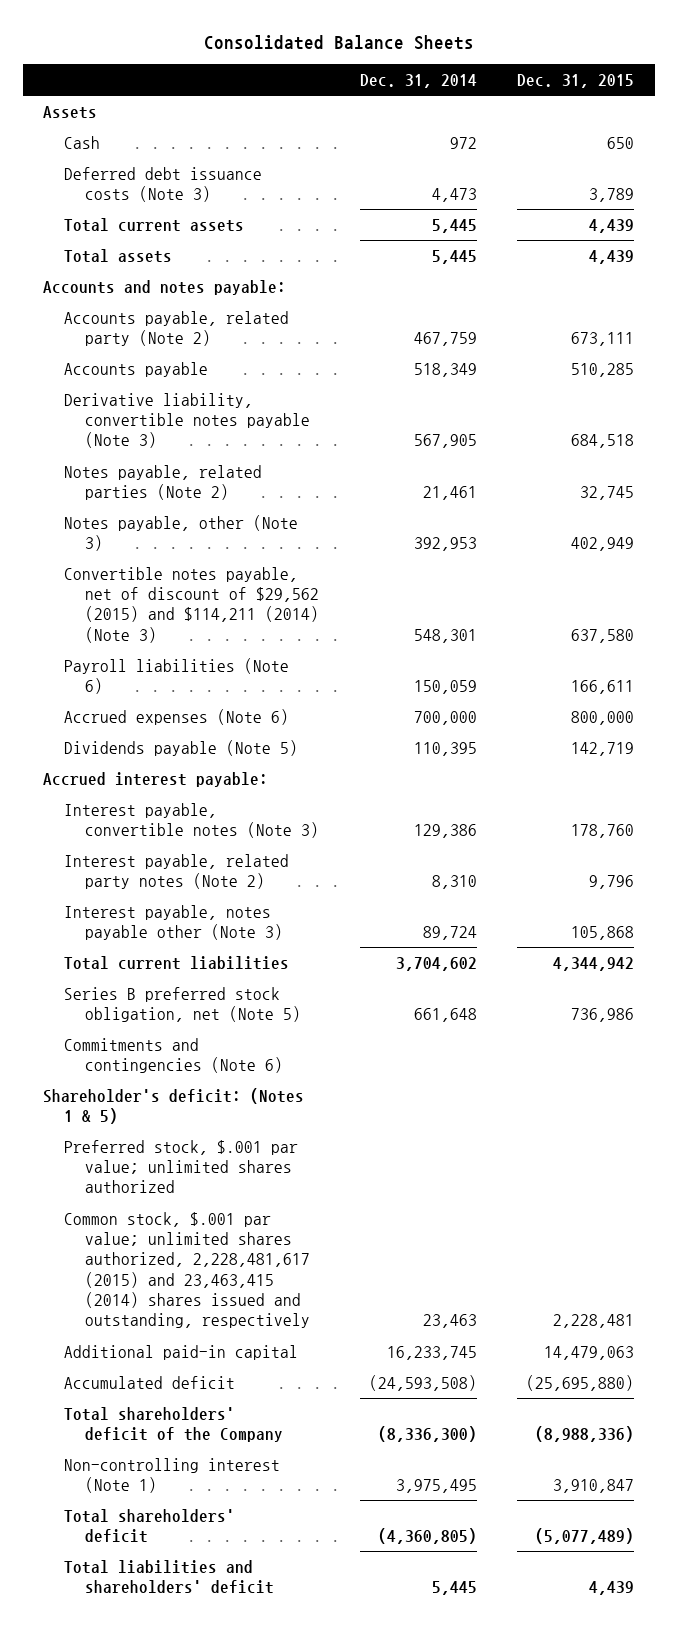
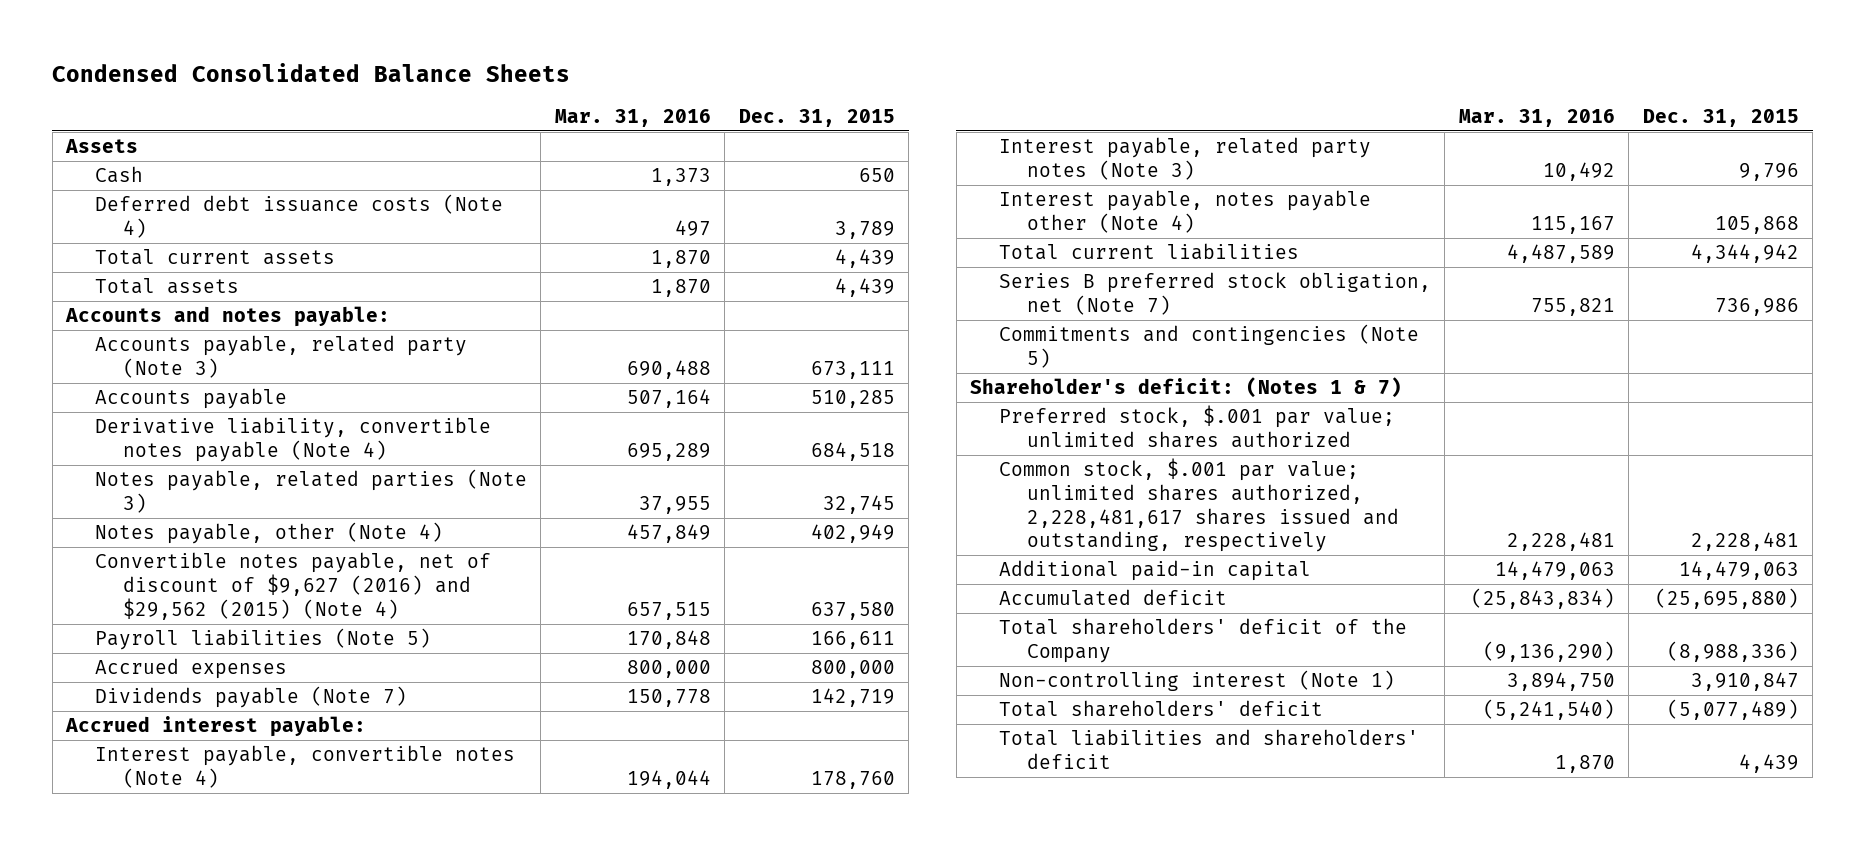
[203,34,474,50] Consolidated Balance Sheets -> [52,62,571,82] Condensed Consolidated Balance Sheets
[359,73,477,88] Dec. 31, 2014 -> none
none -> [554,108,711,127] Mar. 31, 2016
[64,166,263,203] Deferred debt issuance costs (Note 3) -> [94,194,503,239] Deferred debt issuance costs (Note 4)
[64,310,290,347] Accounts payable, related party (Note 2) -> [94,335,467,379] Accounts payable, related party (Note 3)
[64,392,311,449] Derivative liability, convertible notes payable (Note 3) -> [94,417,491,463] Derivative liability, convertible notes payable (Note 4)
[64,464,263,501] Notes payable, related parties (Note 2) -> [94,469,527,514] Notes payable, related parties (Note 3)
[64,514,299,552] Notes payable, other (Note 3) -> [94,522,443,545] Notes payable, other (Note 4)
[64,566,320,643] Convertible notes payable, net of discount of $29,562 (2015) and $114,211 (2014) (Note 3) -> [94,552,491,620] Convertible notes payable, net of discount of $9,627 (2016) and $29,562 (2015) (Note 4)
[64,657,290,695] Payroll liabilities (Note 6) -> [94,628,431,651] Payroll liabilities (Note 5)
[64,708,290,725] Accrued expenses (Note 6) -> [94,658,287,680] Accrued expenses
[64,739,299,756] Dividends payable (Note 5) -> [94,686,407,709] Dividends payable (Note 7)
[64,802,320,839] Interest payable, convertible notes (Note 3) -> [94,745,515,789] Interest payable, convertible notes (Note 4)
[64,853,290,890] Interest payable, related party notes (Note 2) -> [998,137,1371,181] Interest payable, related party notes (Note 3)
[64,904,284,941] Interest payable, notes payable other (Note 3) -> [998,190,1371,234] Interest payable, notes payable other (Note 4)
[64,986,302,1023] Series B preferred stock obligation, net (Note 5) -> [998,272,1431,316] Series B preferred stock obligation, net (Note 7)
[64,1037,284,1074] Commitments and contingencies (Note 6) -> [998,324,1419,369] Commitments and contingencies (Note 5)
[42,1087,304,1125] Shareholder's deficit: (Notes 1 & 5) -> [970,377,1403,399] Shareholder's deficit: (Notes 1 & 7)
[64,1211,311,1329] Common stock, $.001 par value; unlimited shares authorized, 2,228,481,617 (2015) and 23,463,415 (2014) shares issued and outstanding, respectively -> [998,458,1400,553] Common stock, $.001 par value; unlimited shares authorized, 2,228,481,617 shares issued and outstanding, respectively

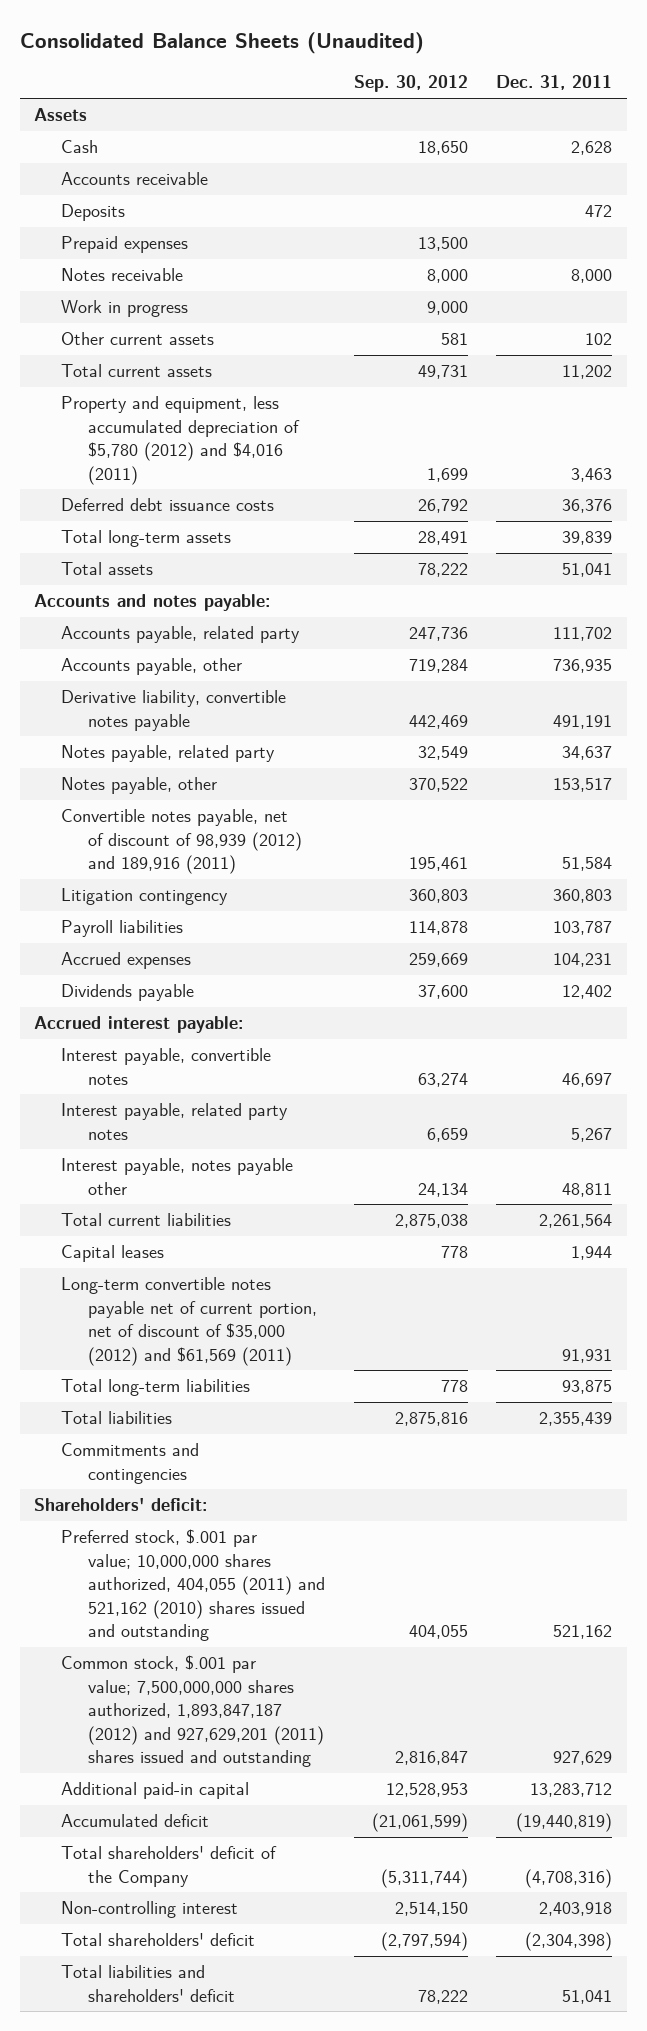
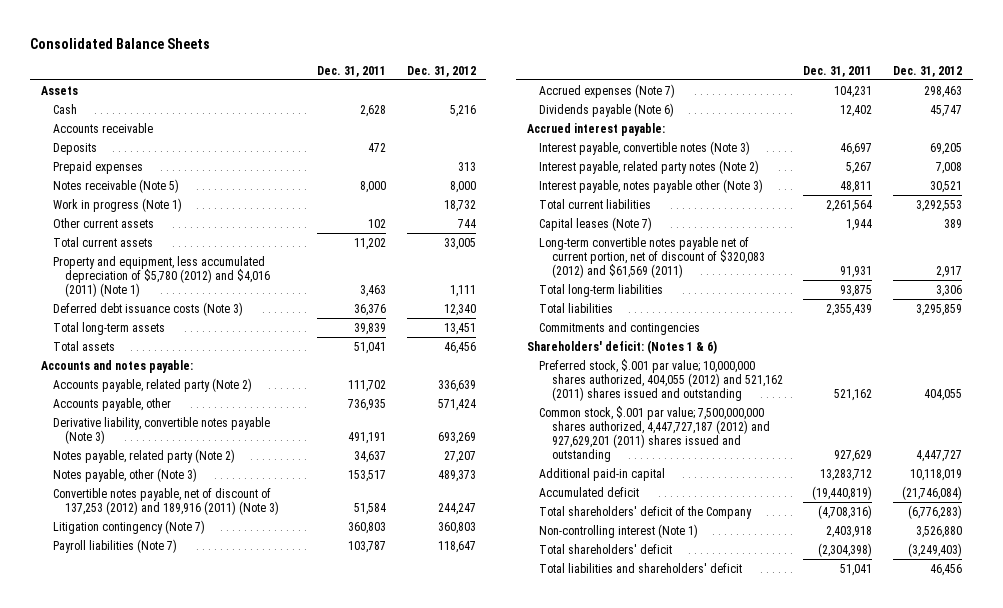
[19,32,424,55] Consolidated Balance Sheets (Unaudited) -> [30,37,211,49] Consolidated Balance Sheets
[353,75,468,93] Sep. 30, 2012 -> none
none -> [406,65,476,77] Dec. 31, 2012
[61,268,184,282] Notes receivable -> [52,178,179,193] Notes receivable (Note 5)
[61,300,189,318] Work in progress -> [52,197,182,212] Work in progress (Note 1)
[61,396,300,485] Property and equipment, less accumulated depreciation of $5,780 (2012) and $4,016 (2011) -> [52,255,271,297] Property and equipment, less accumulated depreciation of $5,780 (2012) and $4,016 (2011) (Note 1)
[61,498,275,512] Deferred debt issuance costs -> [52,301,243,316] Deferred debt issuance costs (Note 3)
[61,626,301,644] Accounts payable, related party -> [52,377,252,392] Accounts payable, related party (Note 2)
[61,690,287,731] Derivative liability, convertible notes payable -> [52,416,270,444] Derivative liability, convertible notes payable (Note 3)
[61,745,276,763] Notes payable, related party -> [52,448,235,463] Notes payable, related party (Note 2)
[61,777,218,795] Notes payable, other -> [52,467,197,482] Notes payable, other (Note 3)
[61,809,302,875] Convertible notes payable, net of discount of 98,939 (2012) and 189,916 (2011) -> [52,487,280,515] Convertible notes payable, net of discount of 137,253 (2012) and 189,916 (2011) (Note 3)
[61,888,229,906] Litigation contingency -> [52,519,205,534] Litigation contingency (Note 7)
[61,920,184,938] Payroll liabilities -> [52,538,177,553] Payroll liabilities (Note 7)
[61,952,192,970] Accrued expenses -> [539,83,676,98] Accrued expenses (Note 7)
[61,984,195,1002] Dividends payable -> [539,102,675,117] Dividends payable (Note 6)
[61,1048,272,1085] Interest payable, convertible notes -> [539,140,751,155] Interest payable, convertible notes (Note 3)
[61,1103,289,1140] Interest payable, related party notes -> [539,159,760,174] Interest payable, related party notes (Note 2)
[61,1158,294,1195] Interest payable, notes payable other -> [539,178,764,193] Interest payable, notes payable other (Note 3)
[61,1245,165,1263] Capital leases -> [539,216,653,231] Capital leases (Note 7)
[61,1277,317,1366] Long-term convertible notes payable net of current portion, net of discount of $35,000 (2012) and $61,569 (2011) -> [539,236,765,278] Long-term convertible notes payable net of current portion, net of discount of $320,083 (2012) and $61,569 (2011)
[34,1498,208,1512] Shareholders' deficit: -> [526,339,717,354] Shareholders' deficit: (Notes 1 & 6)
[61,1529,325,1642] Preferred stock, $.001 par value; 10,000,000 shares authorized, 404,055 (2011) and 521,162 (2010) shares issued and outstanding -> [539,358,783,401] Preferred stock, $.001 par value; 10,000,000 shares authorized, 404,055 (2012) and 521,162 (2011) shares issued and outstanding
[61,1655,324,1768] Common stock, $.001 par value; 7,500,000,000 shares authorized, 1,893,847,187 (2012) and 927,629,201 (2011) shares issued and outstanding -> [539,405,770,462] Common stock, $.001 par value; 7,500,000,000 shares authorized, 4,447,727,187 (2012) and 927,629,201 (2011) shares issued and outstanding
[61,1901,239,1919] Non-controlling interest -> [539,523,699,538] Non-controlling interest (Note 1)

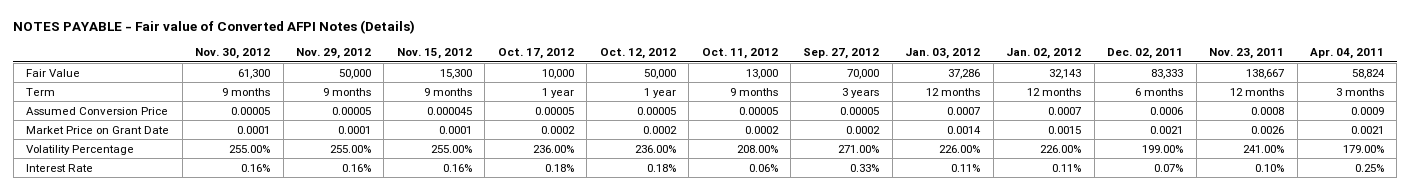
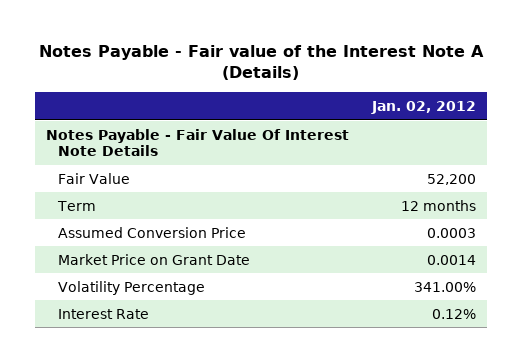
[13,20,416,35] NOTES PAYABLE - Fair value of Converted AFPI Notes (Details) -> [39,44,485,81] Notes Payable - Fair value of the Interest Note A (Details)
[195,48,271,60] Nov. 30, 2012 -> none
[295,48,371,60] Nov. 29, 2012 -> none
[396,48,472,60] Nov. 15, 2012 -> none
[497,48,574,60] Oct. 17, 2012 -> none
[599,48,676,60] Oct. 12, 2012 -> none
[701,48,778,60] Oct. 11, 2012 -> none
[803,48,880,60] Sep. 27, 2012 -> none
[905,48,981,60] Jan. 03, 2012 -> none
[1107,48,1184,60] Dec. 02, 2011 -> none
[1209,48,1285,60] Nov. 23, 2011 -> none
[1309,48,1384,60] Apr. 04, 2011 -> none
none -> [46,128,350,156] Notes Payable - Fair Value Of Interest Note Details
[1049,68,1082,79] 32,143 -> [426,173,476,185] 52,200
[1048,106,1082,115] 0.0007 -> [426,227,476,238] 0.0003
[1048,125,1082,134] 0.0015 -> [426,254,476,265] 0.0014
[1040,144,1082,153] 226.00% -> [413,281,476,292] 341.00%
[1052,163,1082,172] 0.11% -> [431,308,476,319] 0.12%

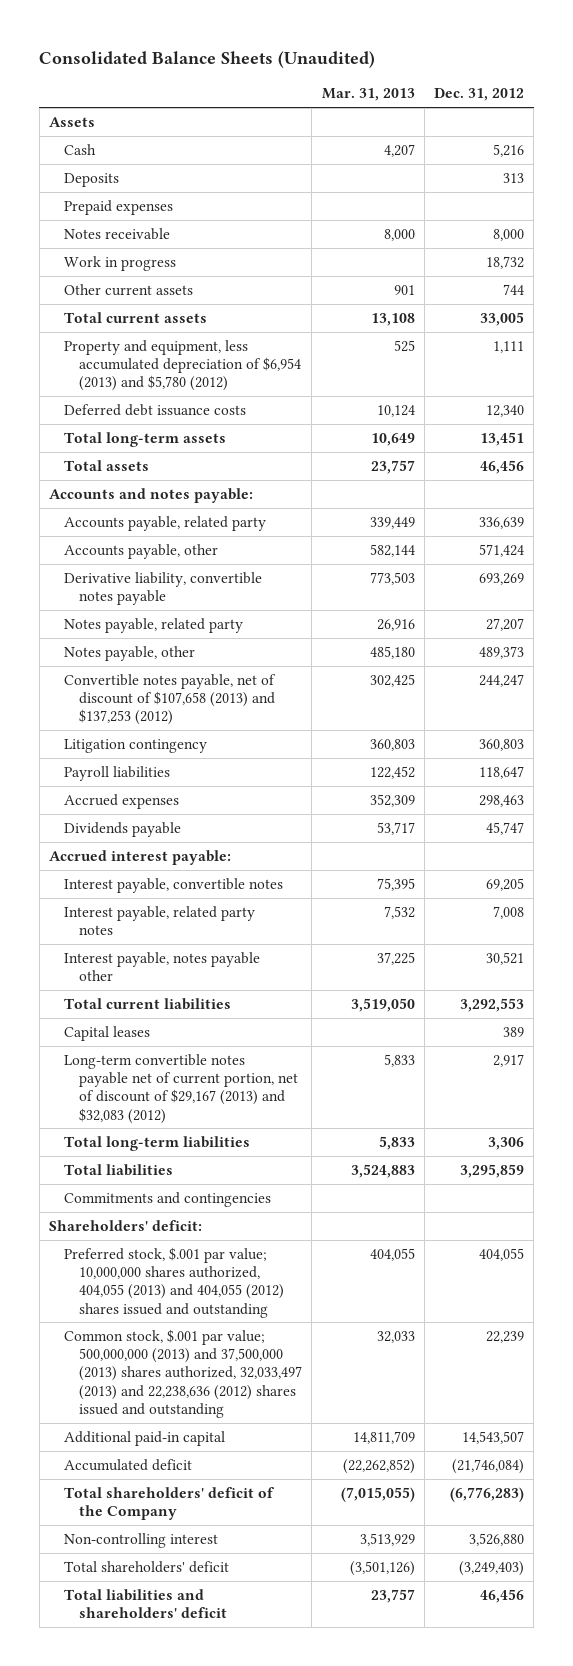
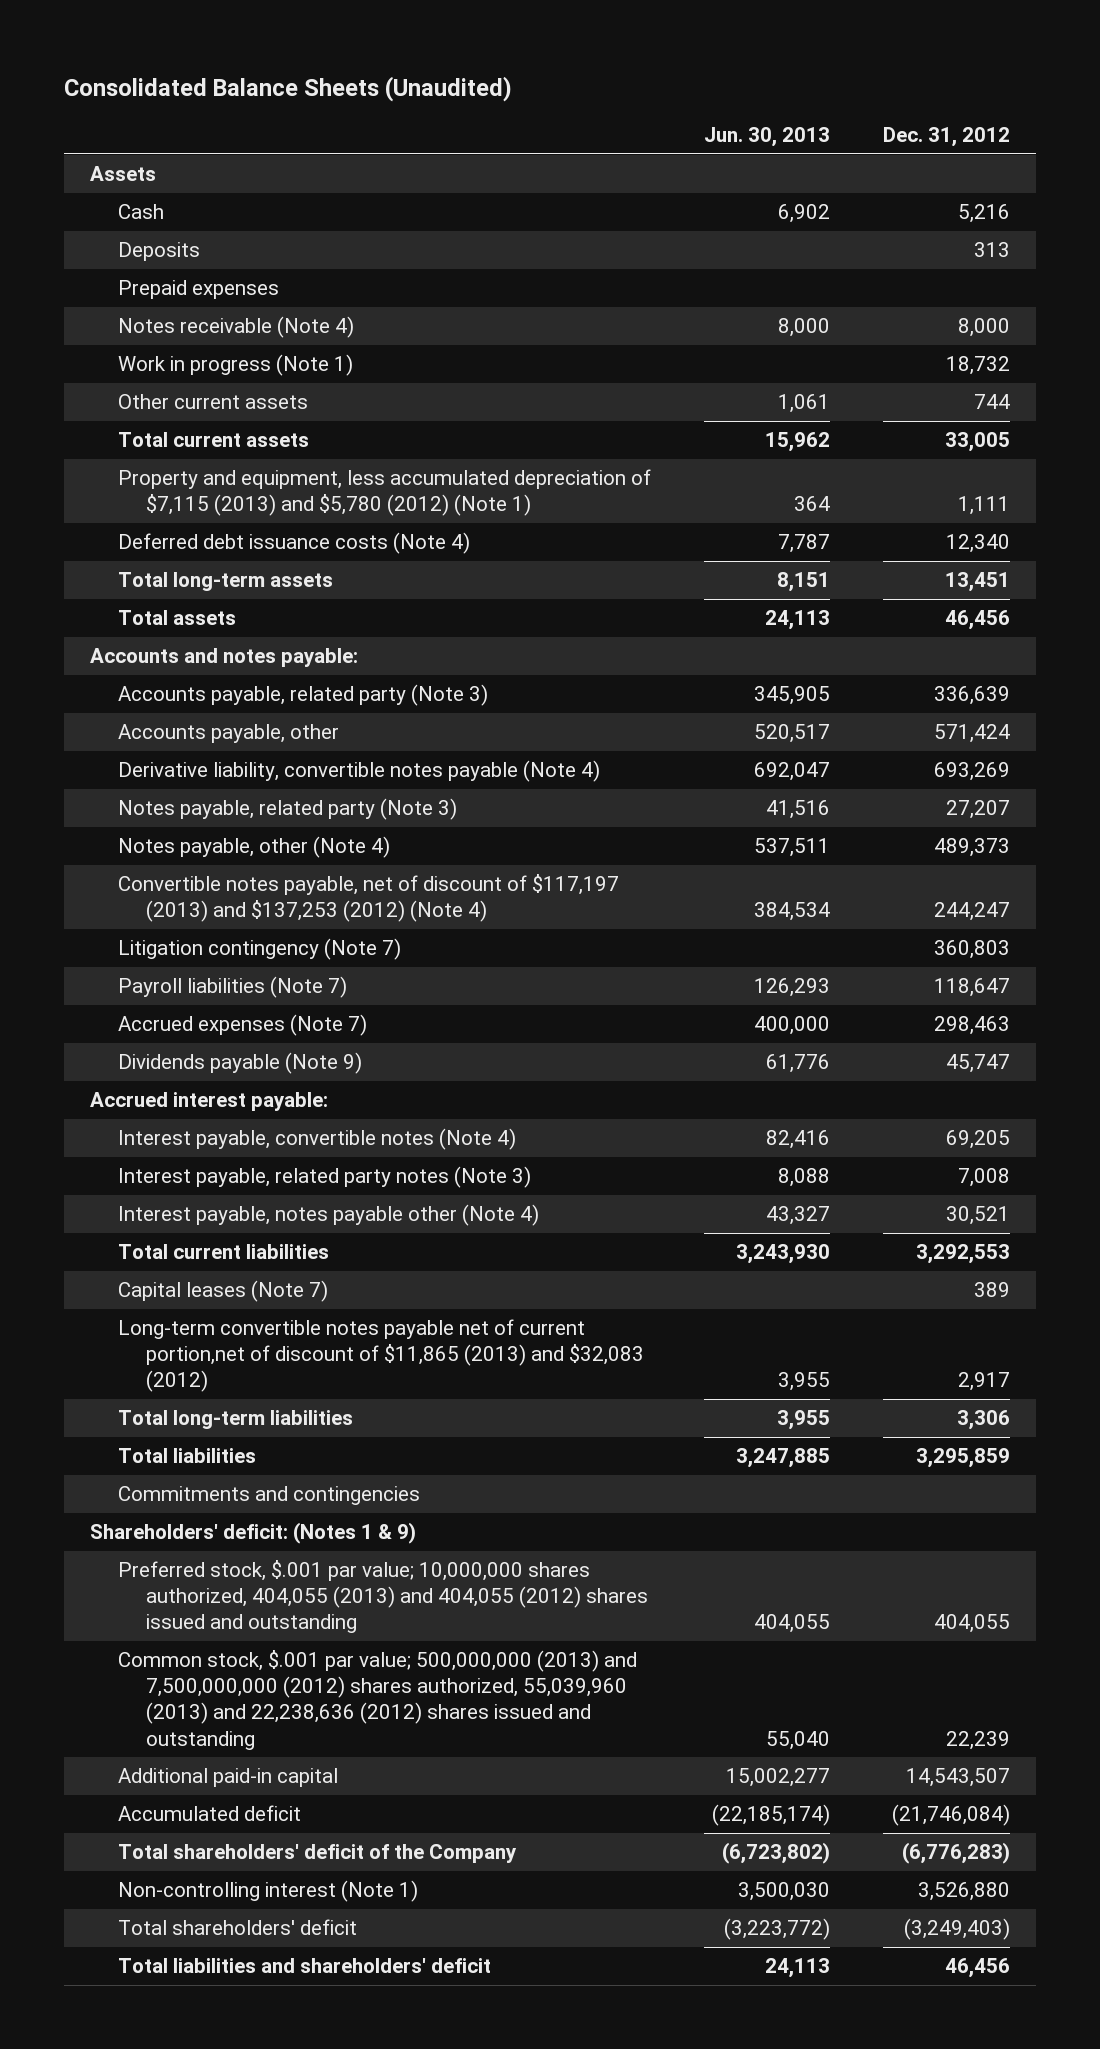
[321,88,415,102] Mar. 31, 2013 -> none
none -> [703,127,830,148] Jun. 30, 2013
[64,227,171,240] Notes receivable -> [118,316,355,339] Notes receivable (Note 4)
[64,255,177,271] Work in progress -> [118,354,354,377] Work in progress (Note 1)
[64,339,302,392] Property and equipment, less accumulated depreciation of $6,954 (2013) and $5,780 (2012) -> [118,469,652,517] Property and equipment, less accumulated depreciation of $7,115 (2013) and $5,780 (2012) (Note 1)
[64,403,247,416] Deferred debt issuance costs -> [118,532,471,555] Deferred debt issuance costs (Note 4)
[64,515,267,531] Accounts payable, related party -> [118,684,489,707] Accounts payable, related party (Note 3)
[64,571,263,606] Derivative liability, convertible notes payable -> [118,760,601,783] Derivative liability, convertible notes payable (Note 4)
[64,617,244,633] Notes payable, related party -> [118,798,458,821] Notes payable, related party (Note 3)
[64,645,196,661] Notes payable, other -> [118,836,391,859] Notes payable, other (Note 4)
[64,673,277,726] Convertible notes payable, net of discount of $107,658 (2013) and $137,253 (2012) -> [118,874,620,923] Convertible notes payable, net of discount of $117,197 (2013) and $137,253 (2012) (Note 4)
[64,738,208,753] Litigation contingency -> [118,938,402,961] Litigation contingency (Note 7)
[64,765,171,781] Payroll liabilities -> [118,976,348,999] Payroll liabilities (Note 7)
[64,793,180,809] Accrued expenses -> [118,1014,368,1037] Accrued expenses (Note 7)
[64,821,182,837] Dividends payable -> [118,1052,363,1075] Dividends payable (Note 9)
[64,877,284,893] Interest payable, convertible notes -> [118,1128,517,1151] Interest payable, convertible notes (Note 4)
[64,905,256,936] Interest payable, related party notes -> [118,1166,532,1189] Interest payable, related party notes (Note 3)
[64,951,261,982] Interest payable, notes payable other -> [118,1204,540,1227] Interest payable, notes payable other (Note 4)
[64,1025,151,1041] Capital leases -> [118,1280,329,1303] Capital leases (Note 7)
[64,1053,299,1124] Long-term convertible notes payable net of current portion, net of discount of $29,167 (2013) and $32,083 (2012) -> [118,1319,645,1393] Long-term convertible notes payable net of current portion,net of discount of $11,865 (2013) and $32,083 (2012)
[48,1219,202,1231] Shareholders' deficit: -> [90,1522,417,1545] Shareholders' deficit: (Notes 1 & 9)
[64,1328,303,1418] Common stock, $.001 par value; 500,000,000 (2013) and 37,500,000 (2013) shares authorized, 32,033,497 (2013) and 22,238,636 (2012) shares issued and outstanding -> [118,1650,638,1750] Common stock, $.001 par value; 500,000,000 (2013) and 7,500,000,000 (2012) shares authorized, 55,039,960 (2013) and 22,238,636 (2012) shares issued and outstanding
[64,1532,219,1548] Non-controlling interest -> [118,1880,419,1903] Non-controlling interest (Note 1)

